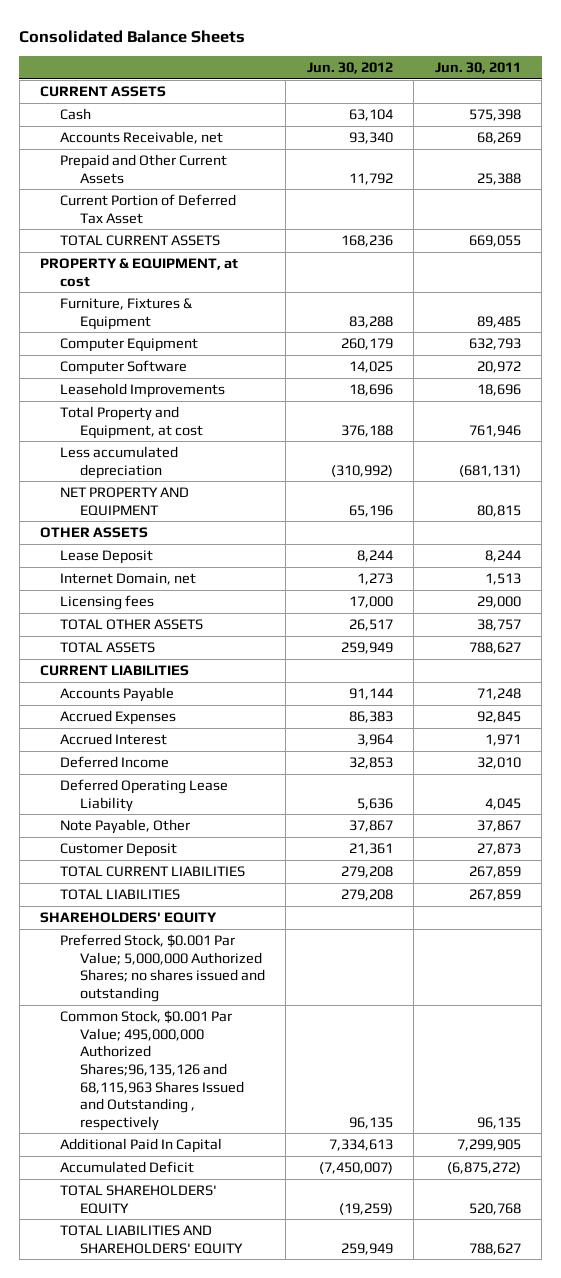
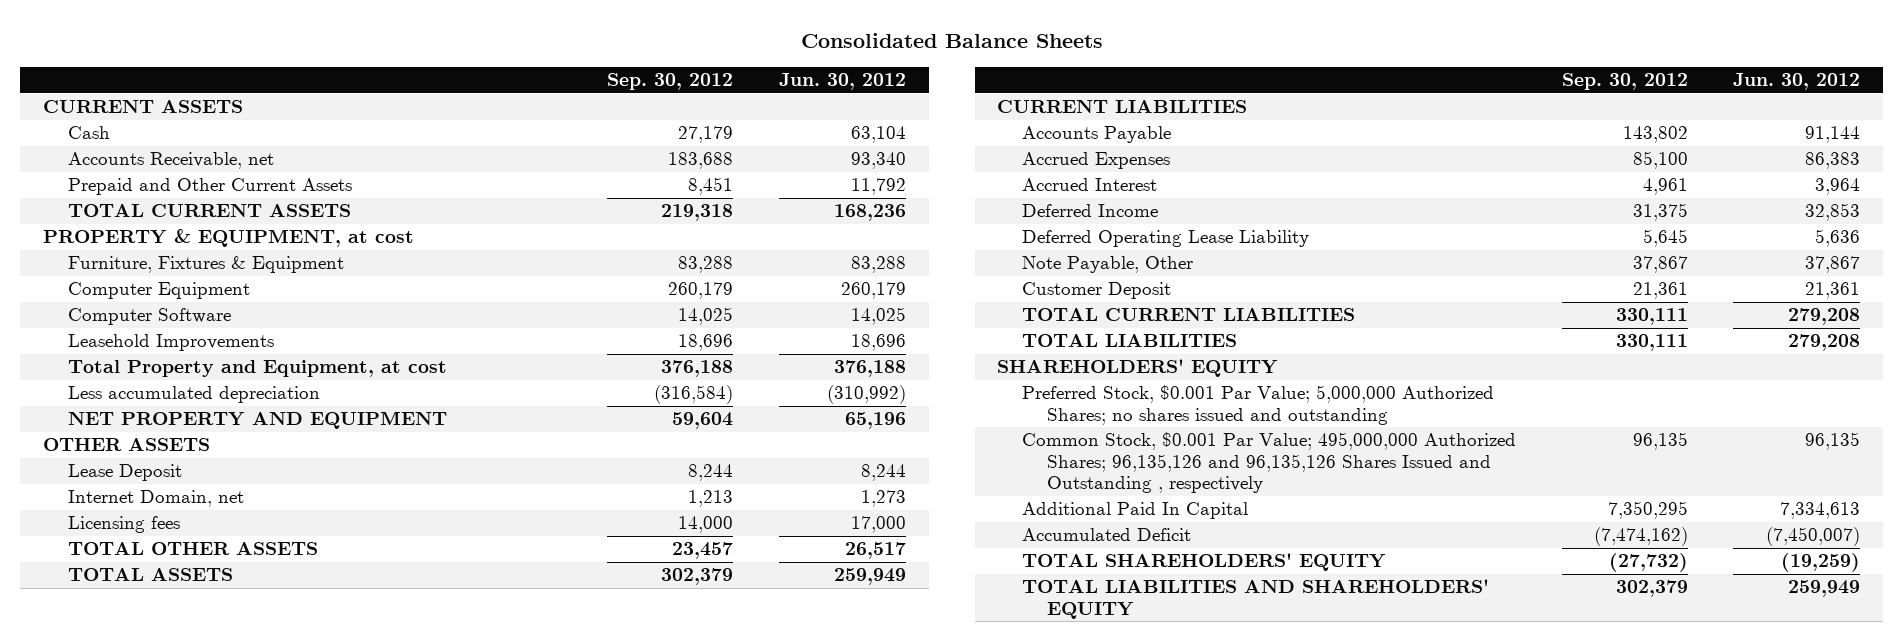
[434,62,521,75] Jun. 30, 2011 -> none
none -> [607,72,734,90] Sep. 30, 2012
[60,194,237,224] Current Portion of Deferred Tax Asset -> none
[60,1010,244,1131] Common Stock, $0.001 Par Value; 495,000,000 Authorized Shares;96,135,126 and 68,115,963 Shares Issued and Outstanding , respectively -> [1022,432,1517,493] Common Stock, $0.001 Par Value; 495,000,000 Authorized Shares; 96,135,126 and 96,135,126 Shares Issued and Outstanding , respectively

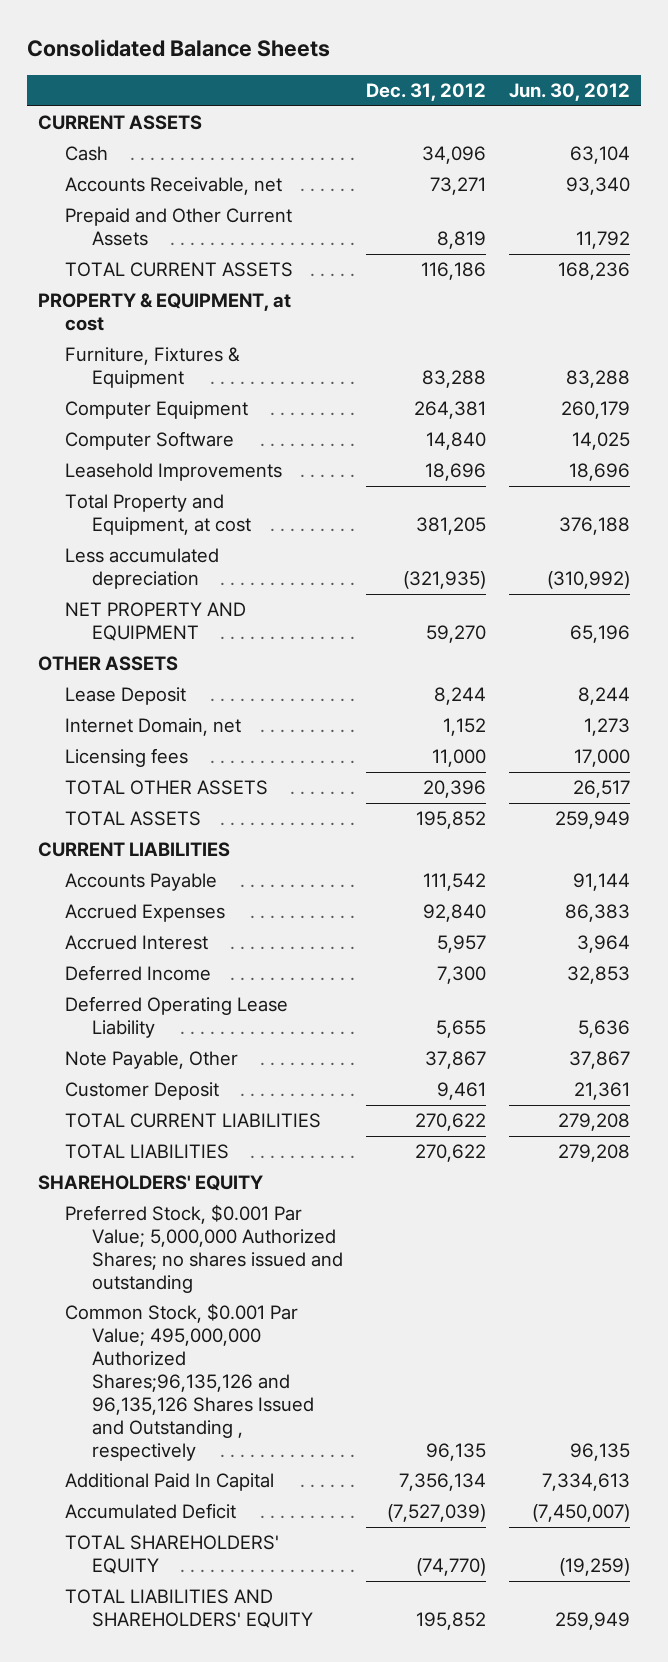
[607,72,734,90] Sep. 30, 2012 -> none
none -> [365,82,486,101] Dec. 31, 2012
[1022,432,1517,493] Common Stock, $0.001 Par Value; 495,000,000 Authorized Shares; 96,135,126 and 96,135,126 Shares Issued and Outstanding , respectively -> [65,1302,315,1461] Common Stock, $0.001 Par Value; 495,000,000 Authorized Shares;96,135,126 and 96,135,126 Shares Issued and Outstanding , respectively

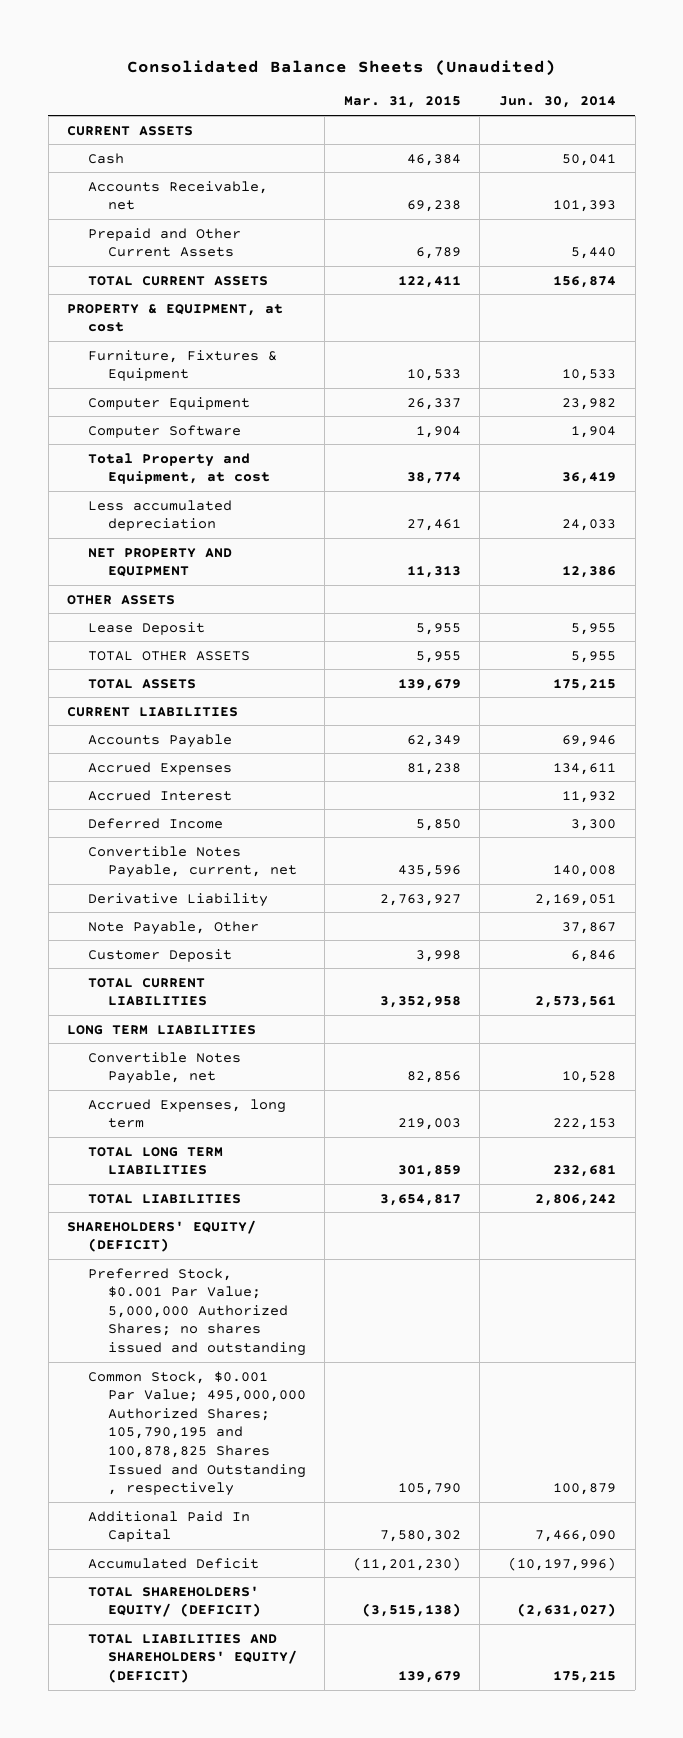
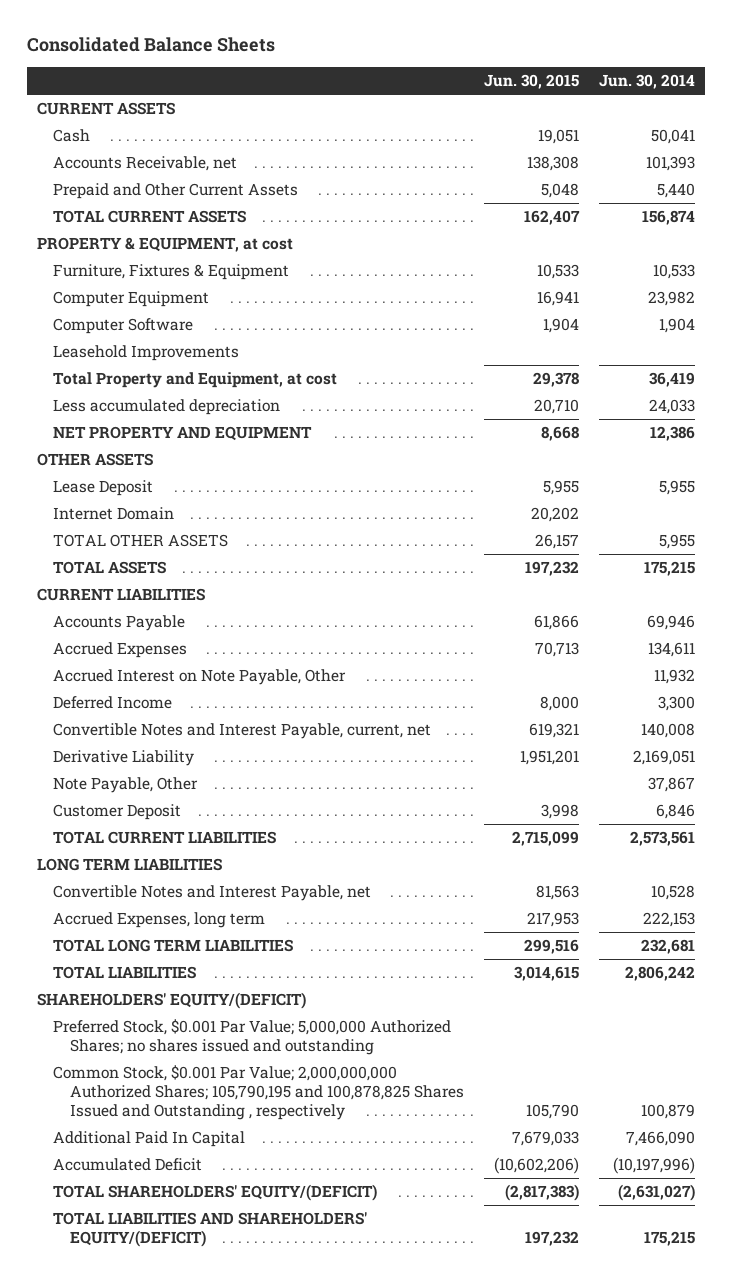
[126,59,556,76] Consolidated Balance Sheets (Unaudited) -> [27,37,276,53] Consolidated Balance Sheets
[343,96,461,109] Mar. 31, 2015 -> none
none -> [483,74,579,90] Jun. 30, 2015
none -> [53,345,240,362] Leasehold Improvements
none -> [53,507,175,521] Internet Domain
[87,789,232,801] Accrued Interest -> [53,669,347,686] Accrued Interest on Note Payable, Other
[87,845,297,879] Convertible Notes Payable, current, net -> [53,723,432,740] Convertible Notes and Interest Payable, current, net
[87,1051,241,1085] Convertible Notes Payable, net -> [53,885,372,902] Convertible Notes and Interest Payable, net
[67,1219,257,1253] SHAREHOLDERS' EQUITY/ (DEFICIT) -> [37,992,307,1010] SHAREHOLDERS' EQUITY/(DEFICIT)
[87,1370,306,1497] Common Stock, $0.001 Par Value; 495,000,000 Authorized Shares; 105,790,195 and 100,878,825 Shares Issued and Outstanding , respectively -> [53,1065,464,1121] Common Stock, $0.001 Par Value; 2,000,000,000 Authorized Shares; 105,790,195 and 100,878,825 Shares Issued and Outstanding , respectively
[87,1585,261,1618] TOTAL SHAREHOLDERS' EQUITY/ (DEFICIT) -> [53,1184,378,1202] TOTAL SHAREHOLDERS' EQUITY/(DEFICIT)
[87,1633,297,1683] TOTAL LIABILITIES AND SHAREHOLDERS' EQUITY/ (DEFICIT) -> [53,1212,368,1248] TOTAL LIABILITIES AND SHAREHOLDERS' EQUITY/(DEFICIT)

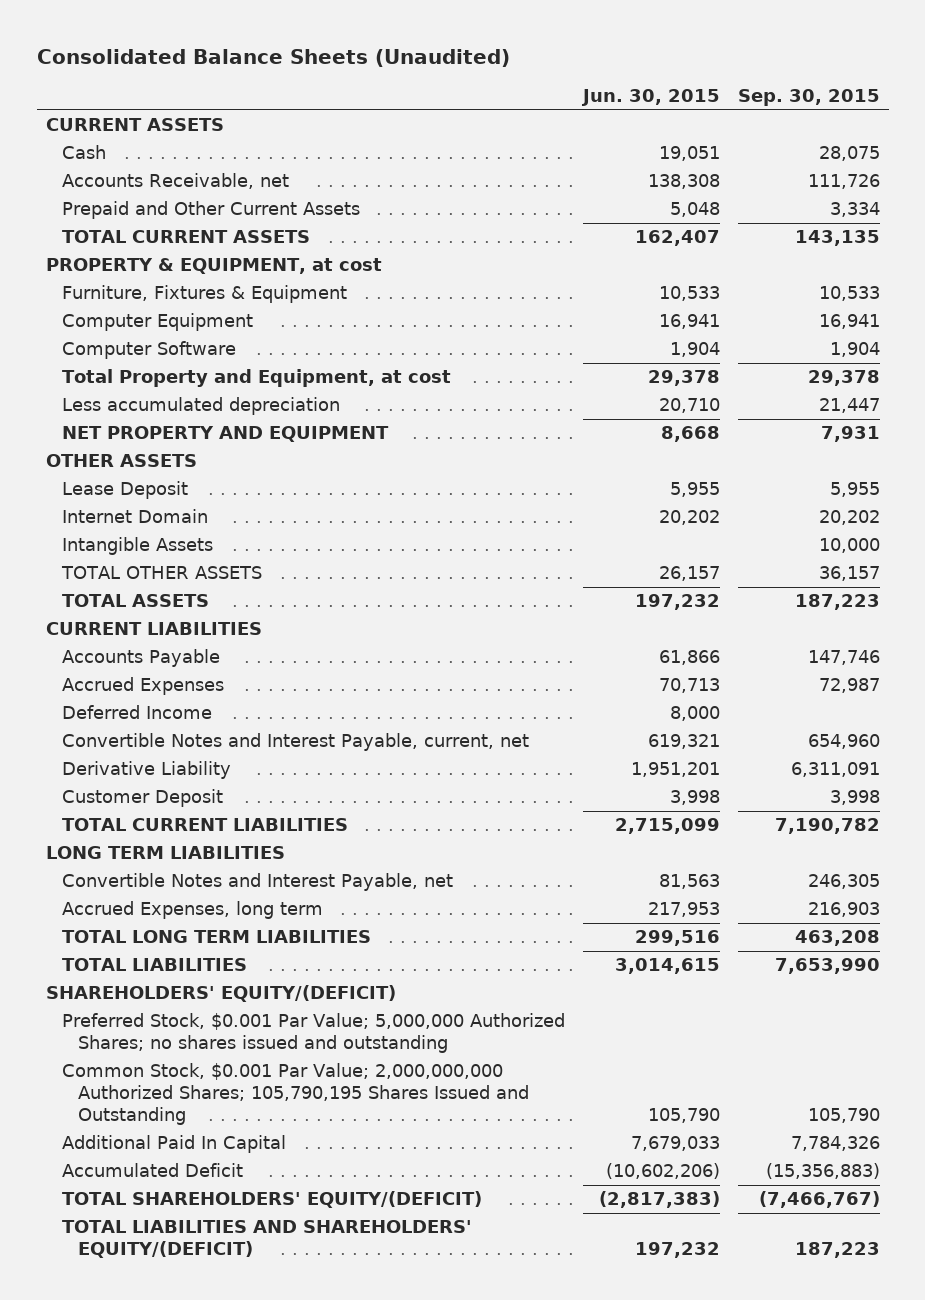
[27,37,276,53] Consolidated Balance Sheets -> [36,49,510,68] Consolidated Balance Sheets (Unaudited)
[599,74,696,90] Jun. 30, 2014 -> none
none -> [737,89,880,107] Sep. 30, 2015
[53,345,240,362] Leasehold Improvements -> none
none -> [62,537,214,556] Intangible Assets
[53,669,347,686] Accrued Interest on Note Payable, Other -> none
[53,777,199,794] Note Payable, Other -> none
[53,1065,464,1121] Common Stock, $0.001 Par Value; 2,000,000,000 Authorized Shares; 105,790,195 and 100,878,825 Shares Issued and Outstanding , respectively -> [62,1063,530,1126] Common Stock, $0.001 Par Value; 2,000,000,000 Authorized Shares; 105,790,195 Shares Issued and Outstanding

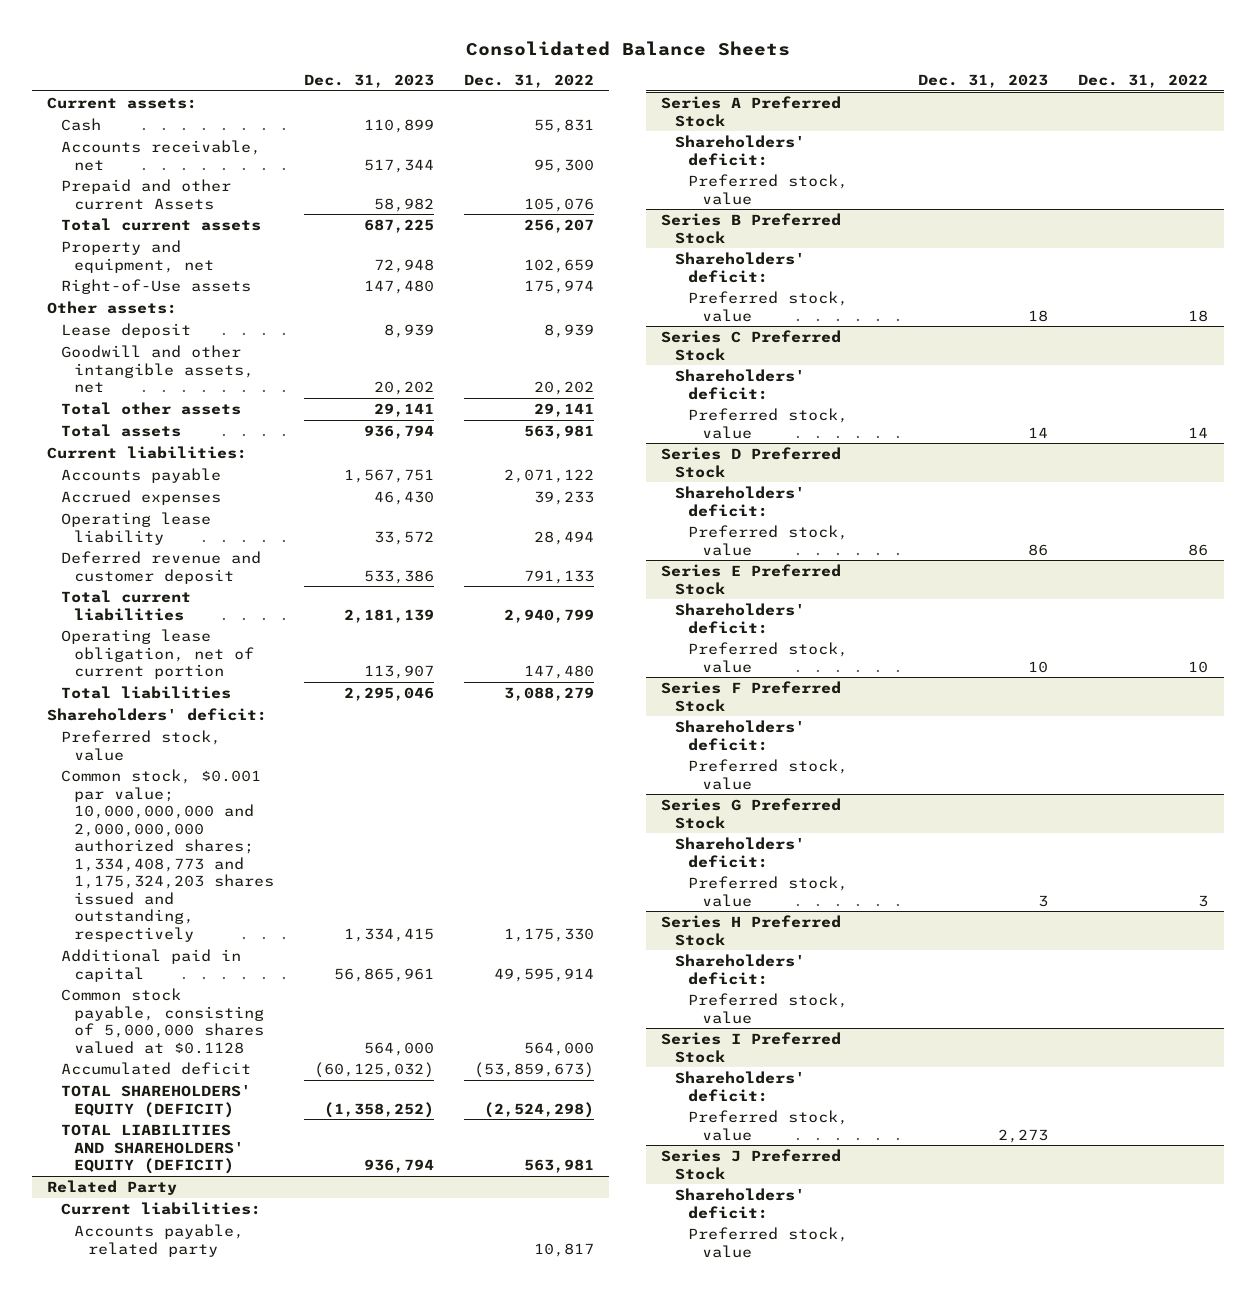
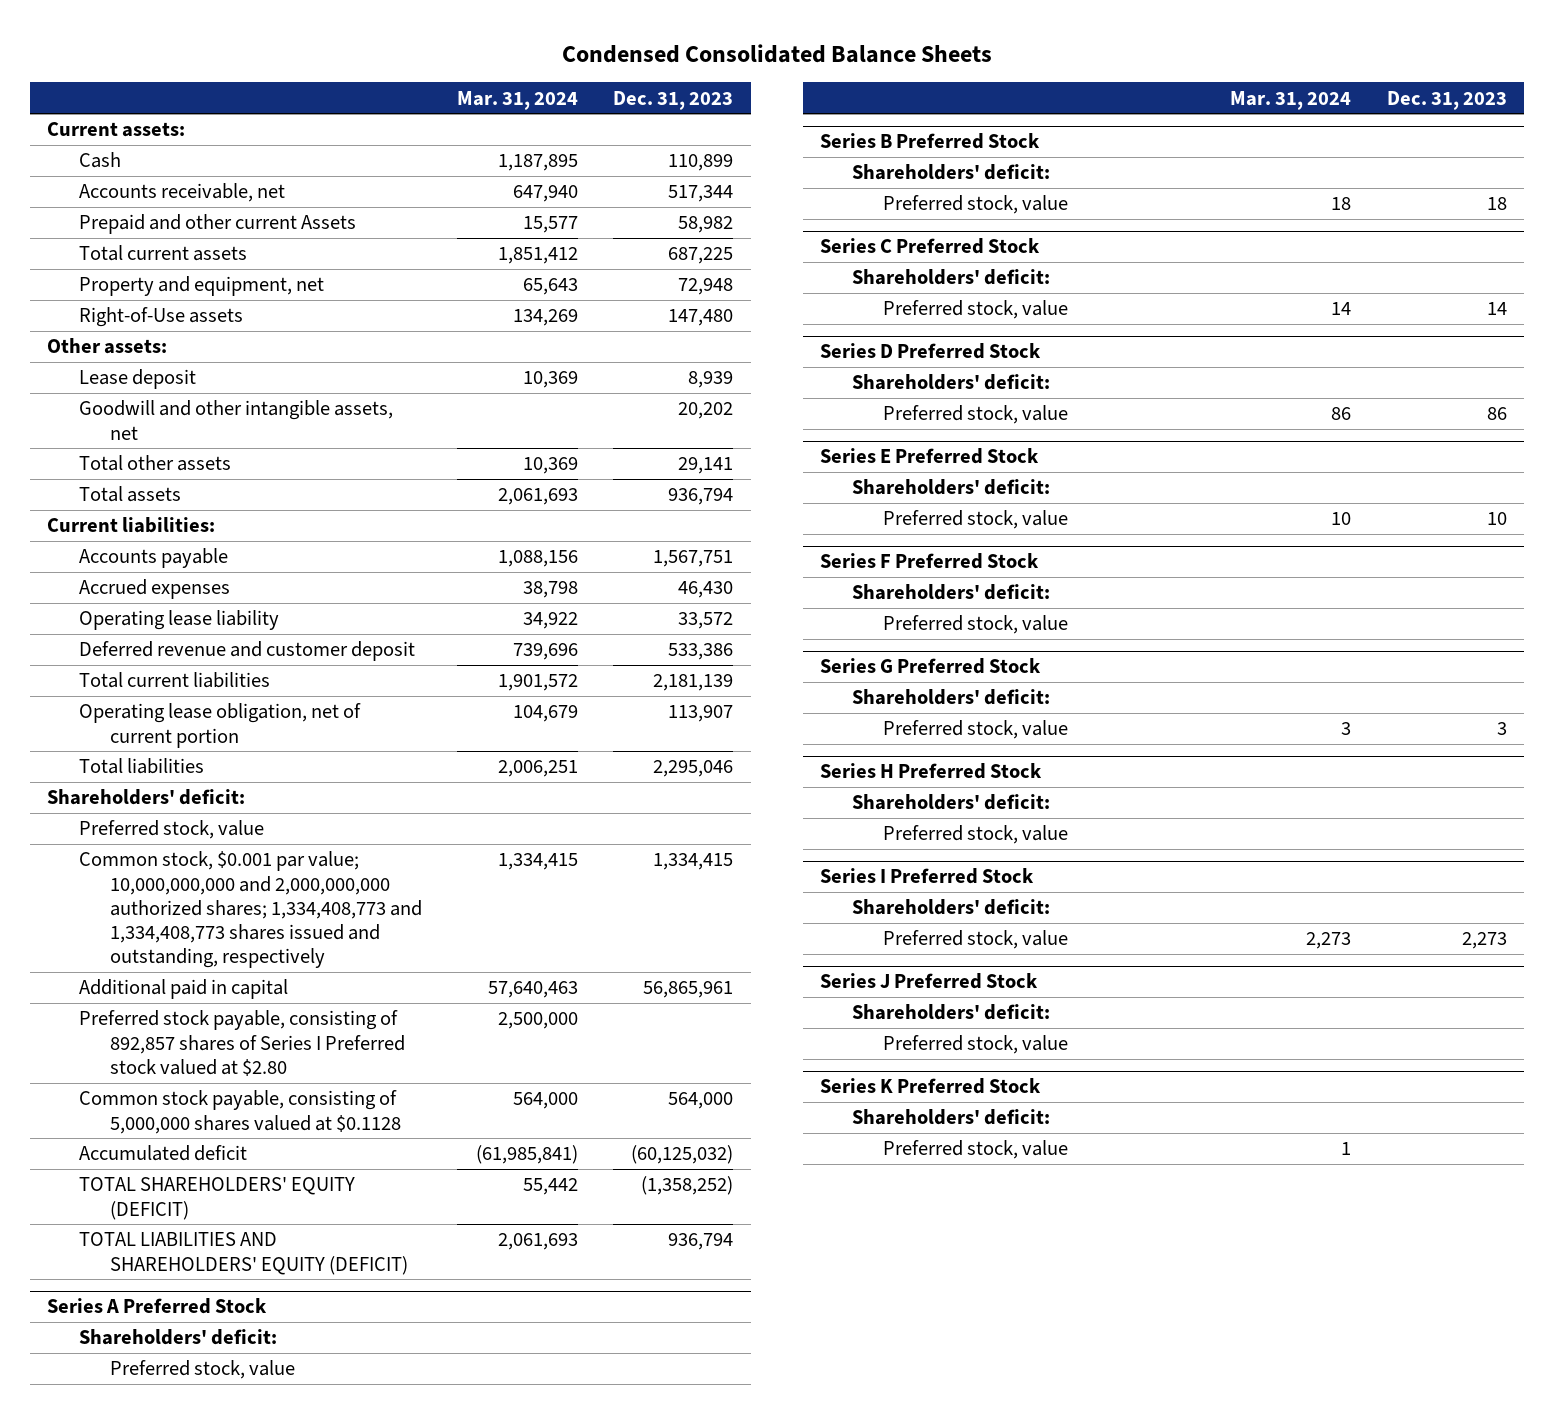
[465,40,790,56] Consolidated Balance Sheets -> [561,43,992,63] Condensed Consolidated Balance Sheets
[464,74,595,89] Dec. 31, 2022 -> none
none -> [457,90,579,110] Mar. 31, 2024
[60,769,275,942] Common stock, $0.001 par value; 10,000,000,000 and 2,000,000,000 authorized shares; 1,334,408,773 and 1,175,324,203 shares issued and outstanding, respectively -> [78,851,422,969] Common stock, $0.001 par value; 10,000,000,000 and 2,000,000,000 authorized shares; 1,334,408,773 and 1,334,408,773 shares issued and outstanding, respectively
none -> [78,1010,405,1076] Preferred stock payable, consisting of 892,857 shares of Series I Preferred stock valued at $2.80
[46,1180,177,1196] Related Party -> none
[60,1202,261,1216] Current liabilities: -> none
[74,1224,245,1257] Accounts payable, related party -> none
none -> [820,1078,1042,1095] Series K Preferred Stock
none -> [851,1109,1050,1126] Shareholders' deficit:
none -> [883,1140,1069,1160] Preferred stock, value

